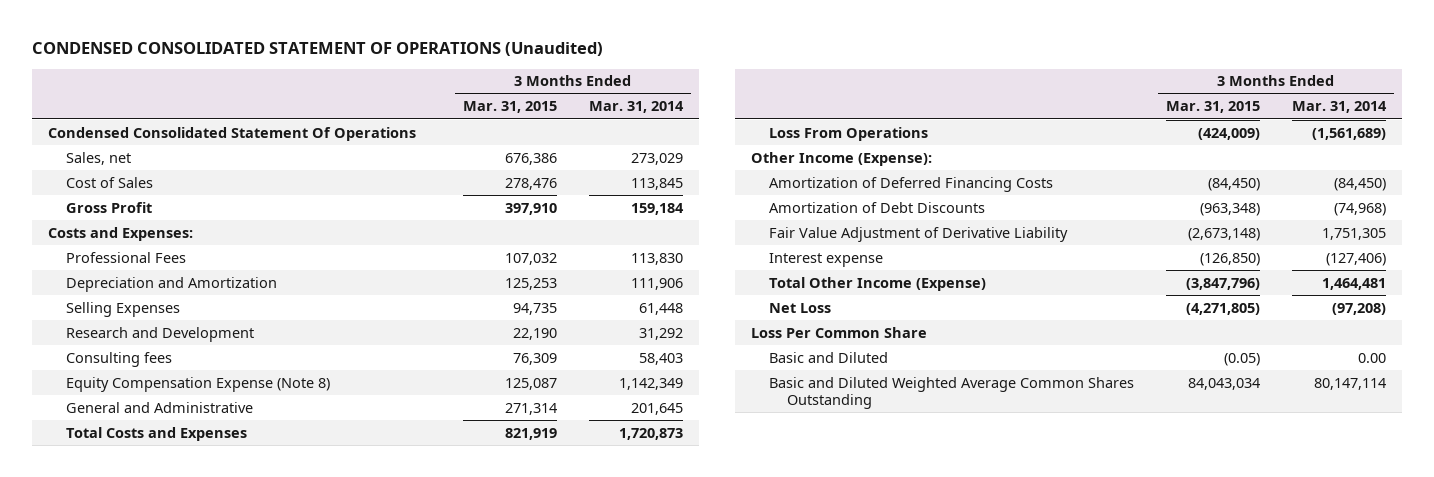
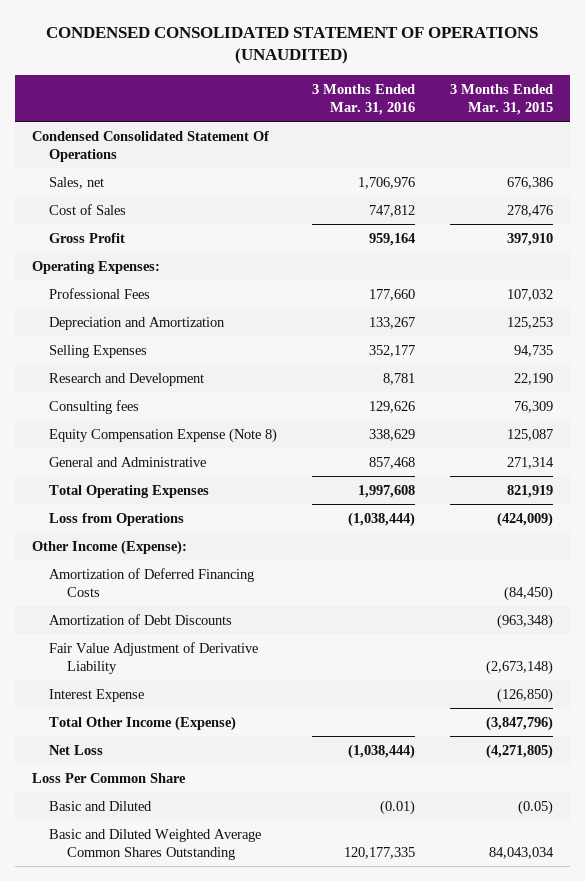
[32,42,604,57] CONDENSED CONSOLIDATED STATEMENT OF OPERATIONS (Unaudited) -> [46,26,539,65] CONDENSED CONSOLIDATED STATEMENT OF OPERATIONS (UNAUDITED)
[589,101,685,114] Mar. 31, 2014 -> none
none -> [311,84,415,116] 3 Months Ended Mar. 31, 2016
[48,226,194,241] Costs and Expenses: -> [32,260,161,274] Operating Expenses:
[66,426,248,441] Total Costs and Expenses -> [49,484,210,498] Total Operating Expenses
[769,126,929,141] Loss From Operations -> [49,512,185,526] Loss from Operations
[769,252,884,267] Interest expense -> [49,688,145,702] Interest Expense

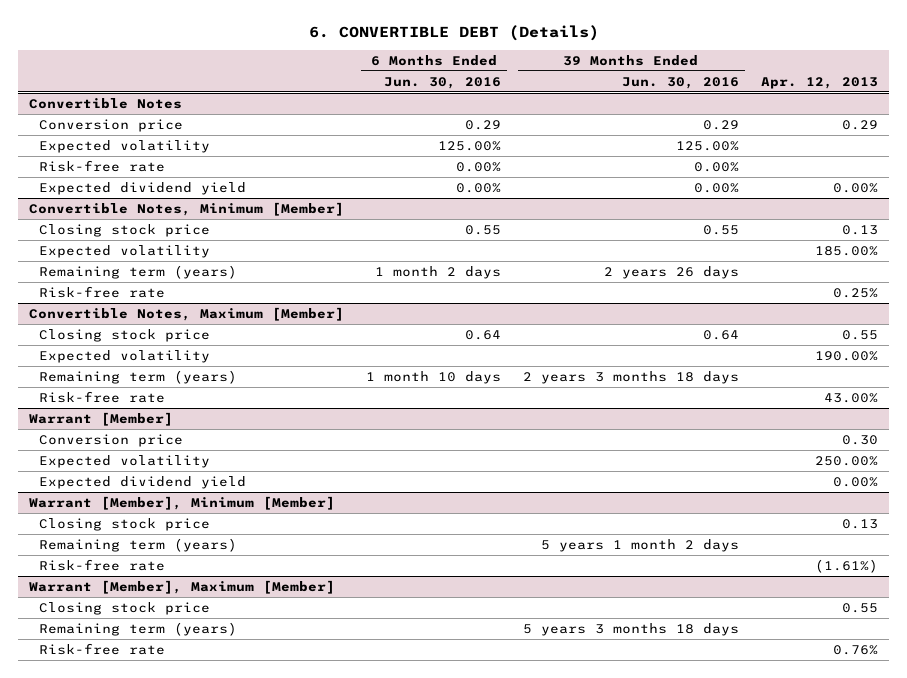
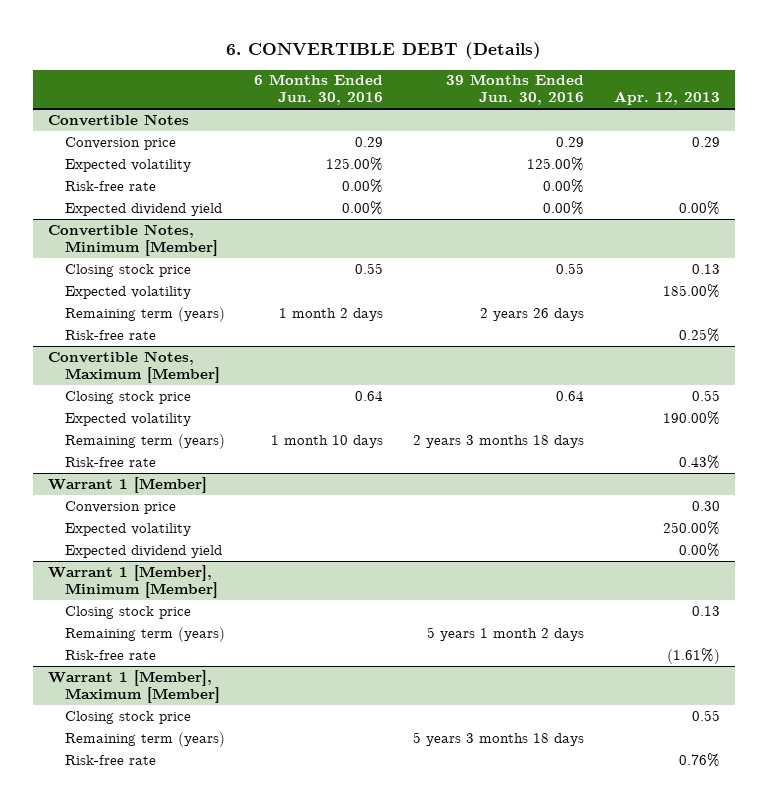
[824,392,879,403] 43.00% -> [679,454,721,469] 0.43%
[29,411,174,426] Warrant [Member] -> [47,476,207,493] Warrant 1 [Member]
[29,495,336,510] Warrant [Member], Minimum [Member] -> [47,564,218,598] Warrant 1 [Member], Minimum [Member]
[29,579,336,594] Warrant [Member], Maximum [Member] -> [47,669,220,703] Warrant 1 [Member], Maximum [Member]

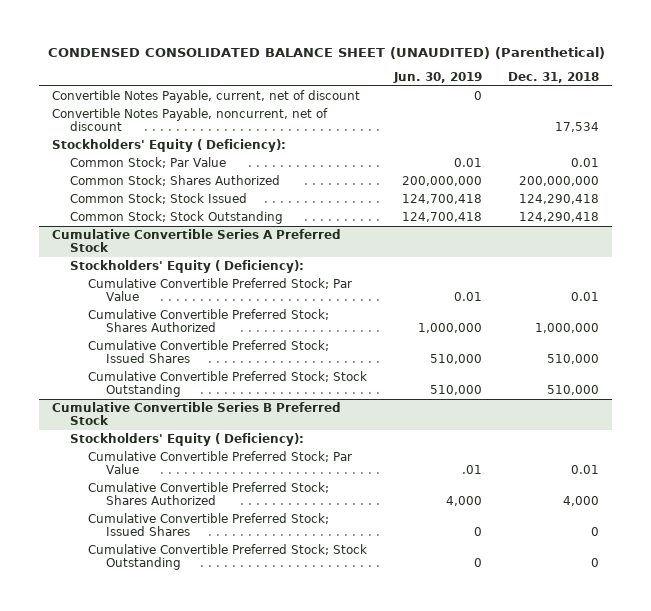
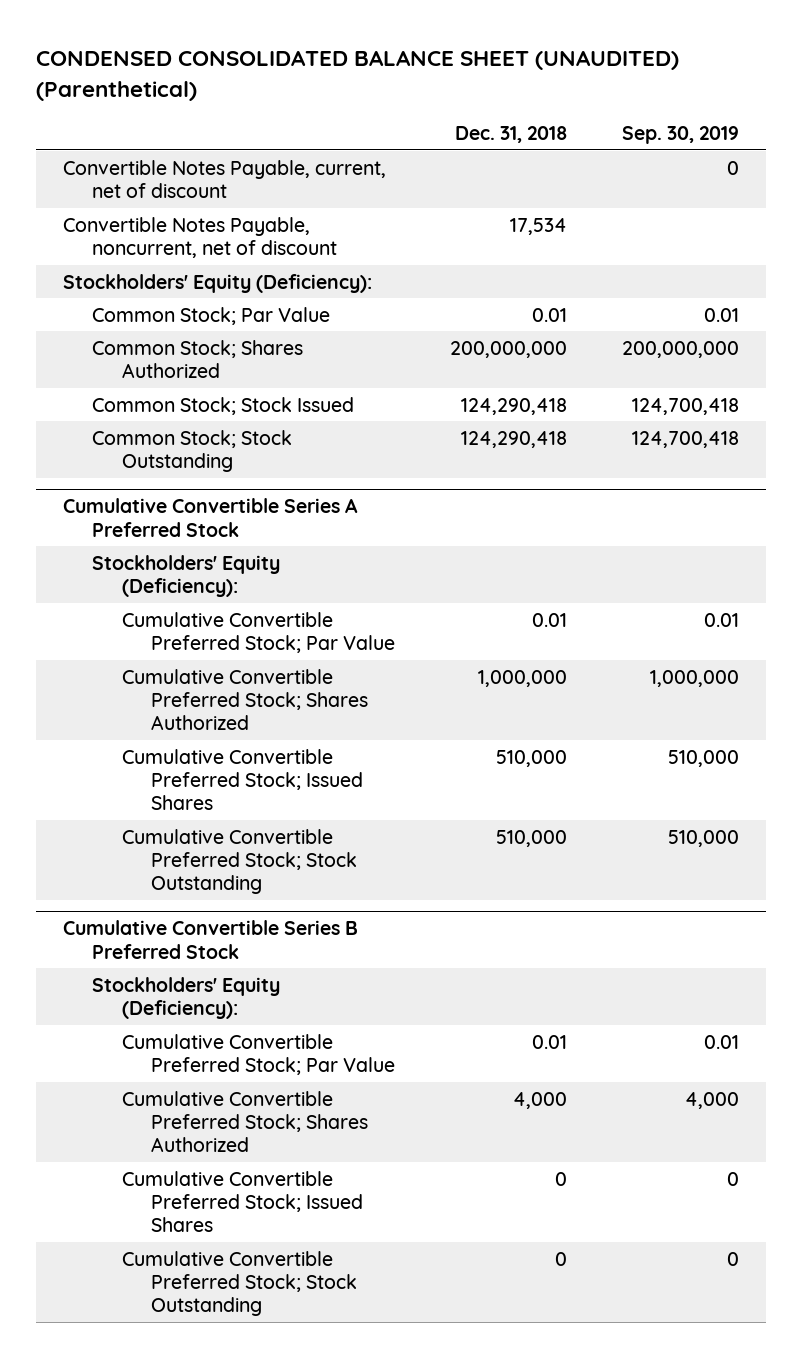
[392,72,482,84] Jun. 30, 2019 -> none
none -> [621,126,739,145] Sep. 30, 2019
[52,139,287,153] Stockholders' Equity ( Deficiency): -> [63,273,373,293] Stockholders' Equity (Deficiency):
[70,260,305,274] Stockholders' Equity ( Deficiency): -> [92,554,281,598] Stockholders' Equity (Deficiency):
[70,433,305,447] Stockholders' Equity ( Deficiency): -> [92,976,281,1020] Stockholders' Equity (Deficiency):

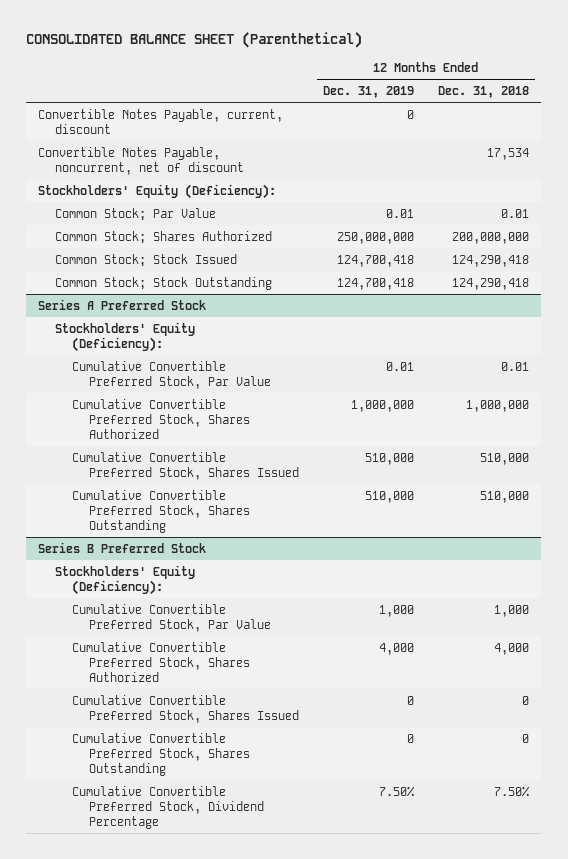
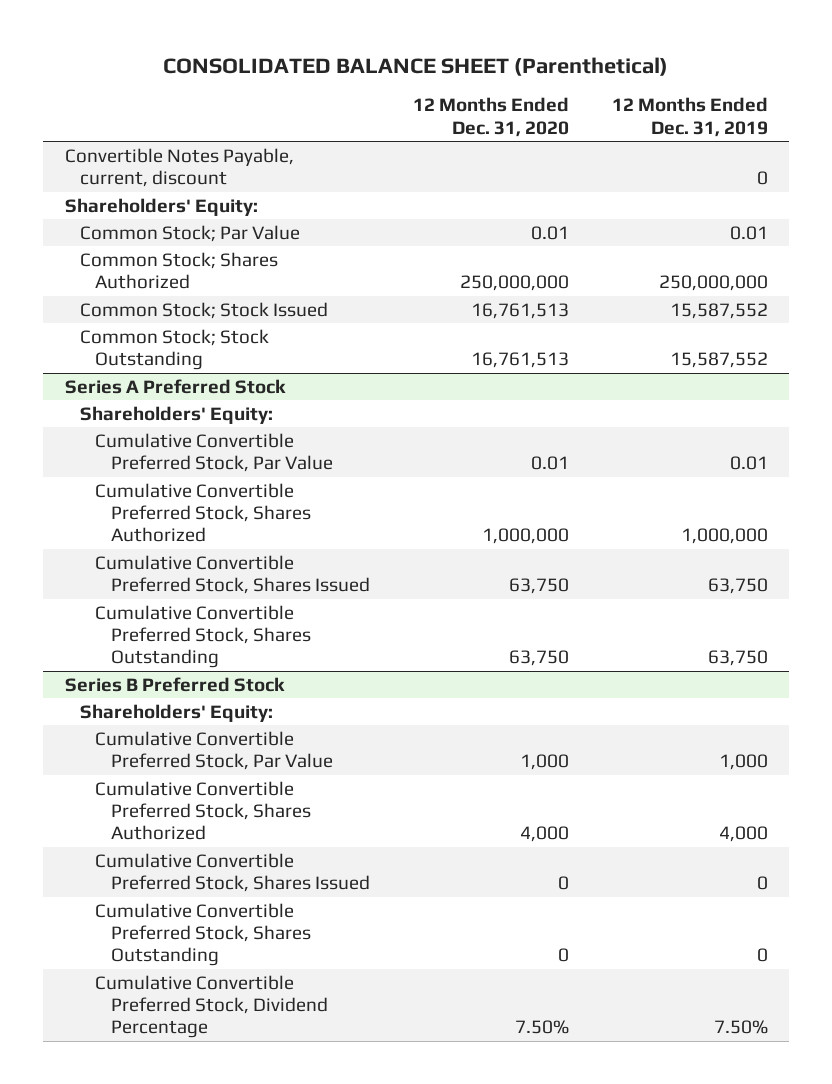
[438,85,530,98] Dec. 31, 2018 -> none
none -> [412,97,569,137] 12 Months Ended Dec. 31, 2020
[38,146,245,175] Convertible Notes Payable, noncurrent, net of discount -> none
[38,183,277,199] Stockholders' Equity (Deficiency): -> [64,197,258,216] Shareholders' Equity:
[337,254,415,267] 124,700,418 -> [669,302,768,319] 15,587,552
[337,277,415,290] 124,700,418 -> [669,352,768,369] 15,587,552
[55,321,196,352] Stockholders' Equity (Deficiency): -> [80,405,274,424] Shareholders' Equity:
[365,452,415,465] 510,000 -> [707,578,768,595] 63,750
[365,490,415,503] 510,000 -> [707,650,768,667] 63,750
[55,564,196,595] Stockholders' Equity (Deficiency): -> [80,703,274,722] Shareholders' Equity:

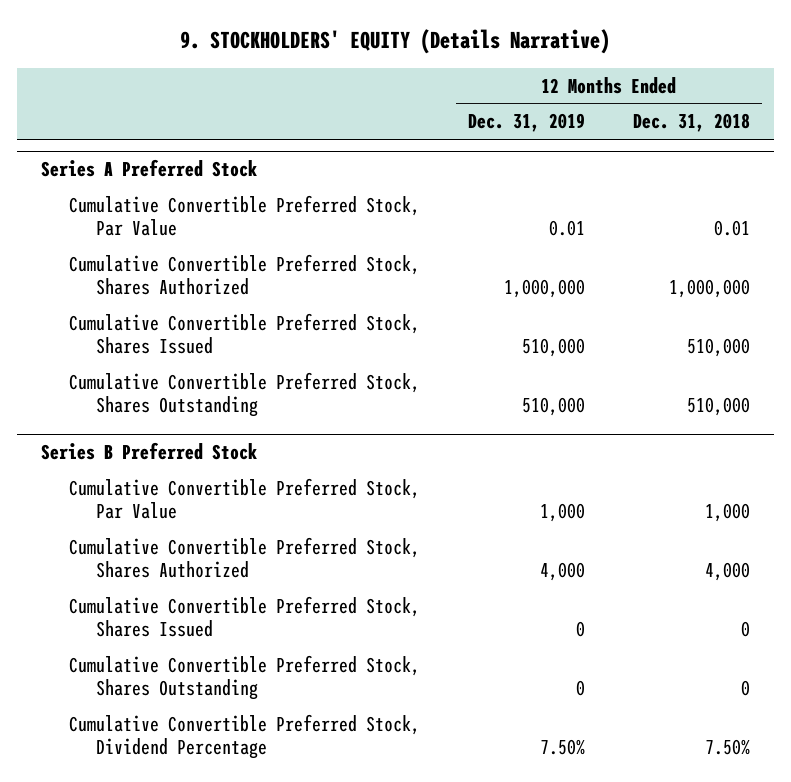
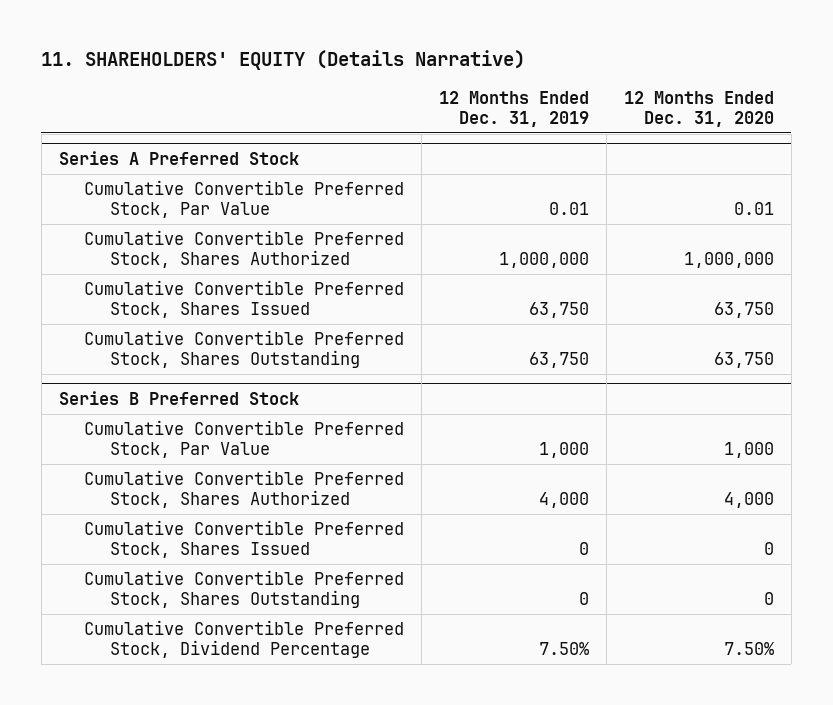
[180,28,611,54] 9. STOCKHOLDERS' EQUITY (Details Narrative) -> [41,50,526,71] 11. SHAREHOLDERS' EQUITY (Details Narrative)
[632,113,750,133] Dec. 31, 2018 -> none
none -> [624,90,775,127] 12 Months Ended Dec. 31, 2020
[521,337,585,357] 510,000 -> [529,302,590,319] 63,750
[521,396,585,416] 510,000 -> [529,352,590,369] 63,750

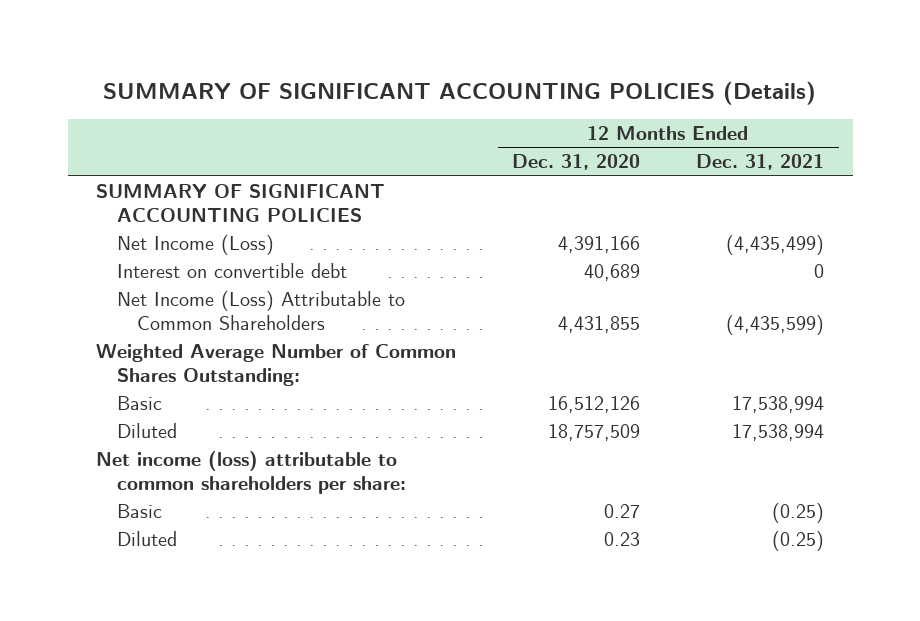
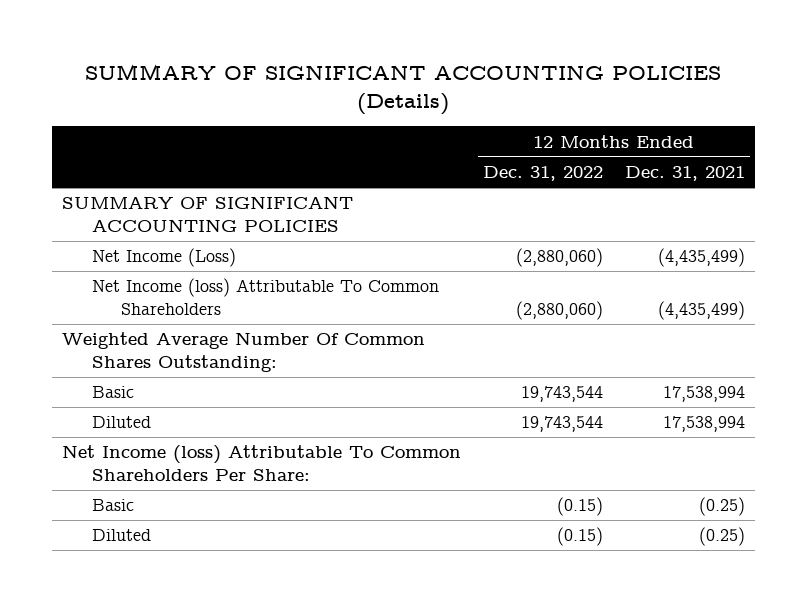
[512,154,641,171] Dec. 31, 2020 -> none
none -> [482,166,603,182] Dec. 31, 2022
[116,263,347,279] Interest on convertible debt -> none
[116,291,405,330] Net Income (Loss) Attributable to Common Shareholders -> [91,278,439,315] Net Income (loss) Attributable To Common Shareholders
[726,314,825,335] (4,435,599) -> [657,300,745,320] (4,435,499)
[95,344,456,386] Weighted Average Number of Common Shares Outstanding: -> [62,332,426,372] Weighted Average Number Of Common Shares Outstanding:
[95,451,406,494] Net income (loss) attributable to common shareholders per share: -> [62,445,462,481] Net Income (loss) Attributable To Common Shareholders Per Share:

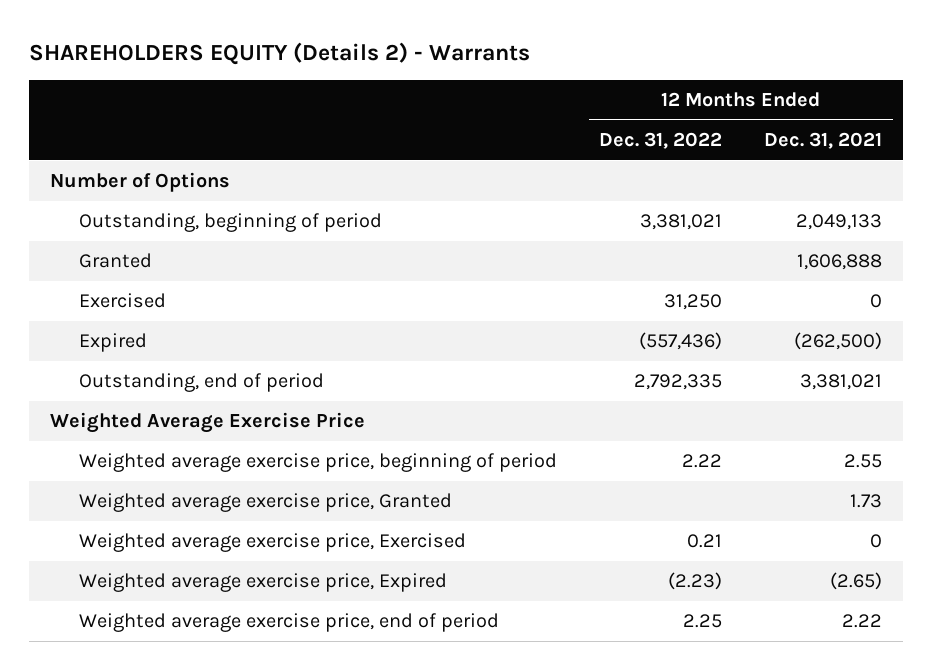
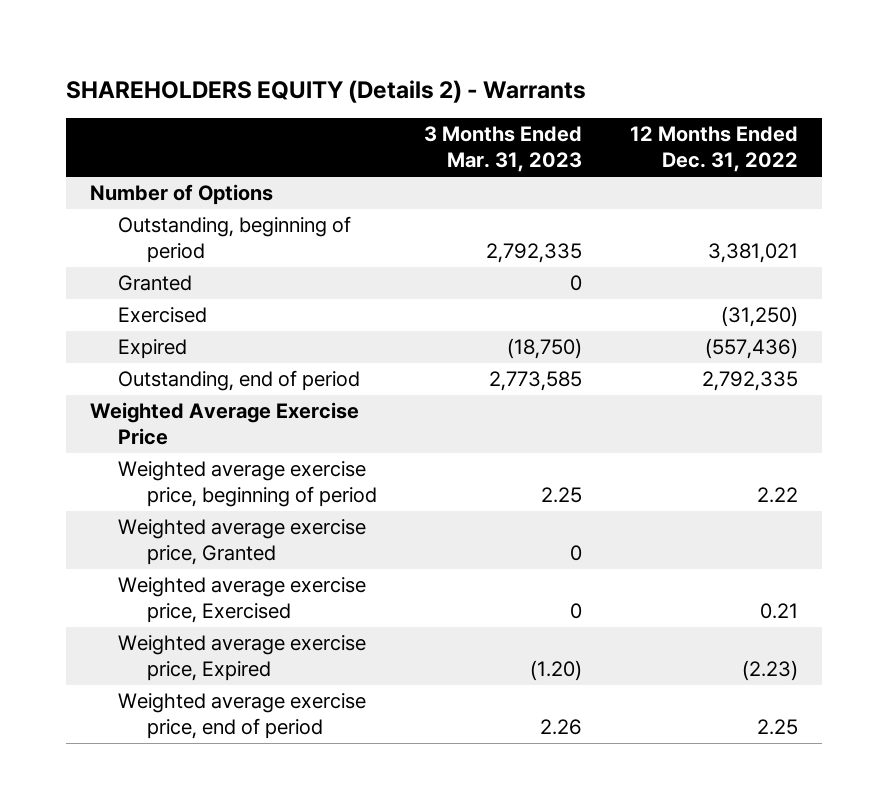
[764,131,883,149] Dec. 31, 2021 -> none
none -> [424,126,583,173] 3 Months Ended Mar. 31, 2023
[664,294,723,311] 31,250 -> [721,306,799,328] (31,250)

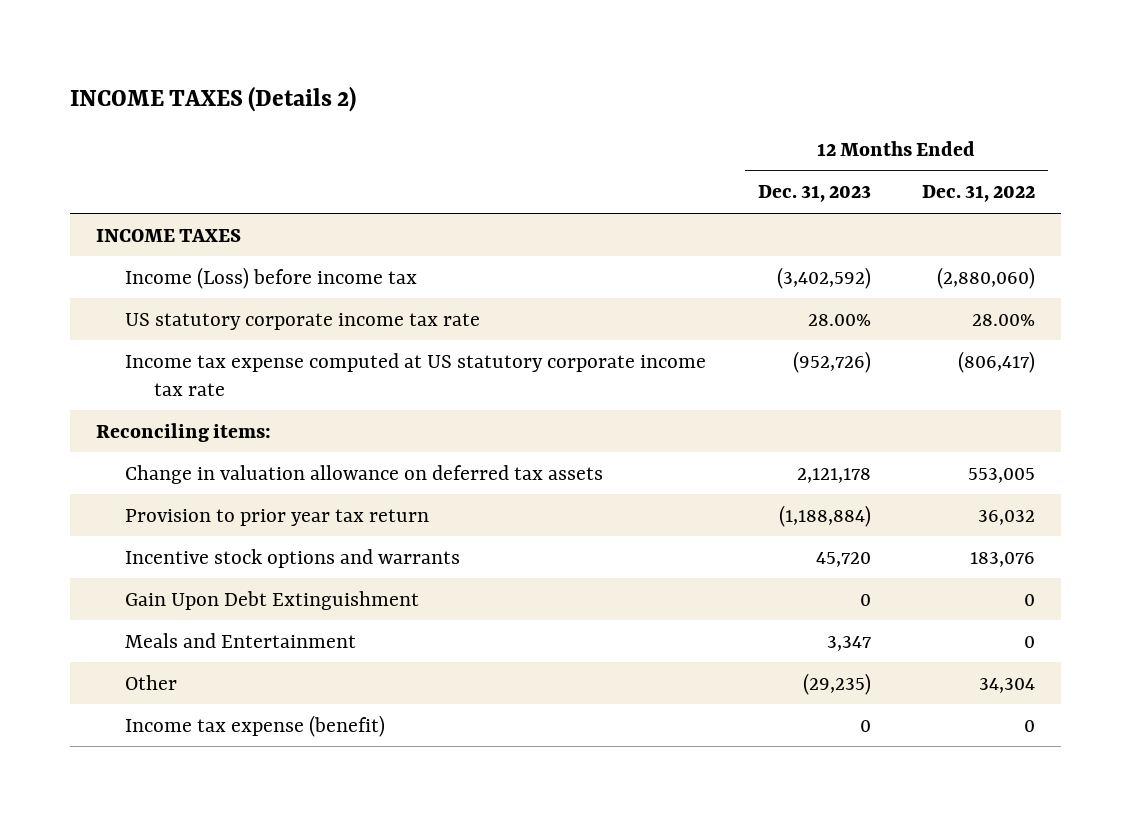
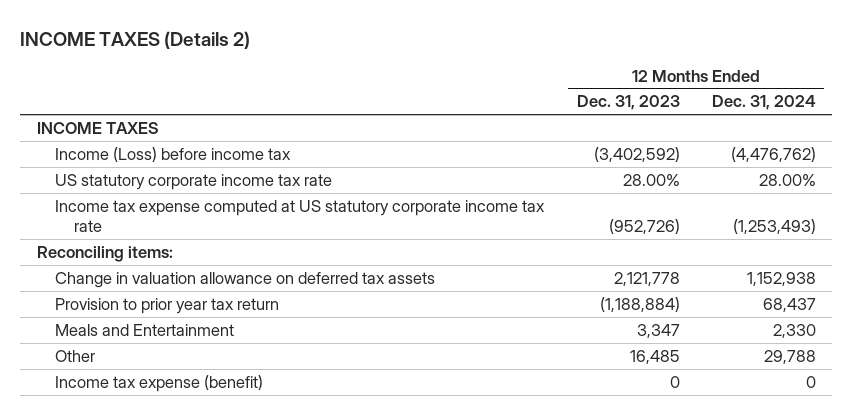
[922,185,1036,203] Dec. 31, 2022 -> none
none -> [712,95,817,111] Dec. 31, 2024
[796,467,871,483] 2,121,178 -> [613,271,680,286] 2,121,778
[125,548,461,568] Incentive stock options and warrants -> none
[125,590,420,610] Gain Upon Debt Extinguishment -> none
[802,672,871,695] (29,235) -> [629,349,680,364] 16,485

